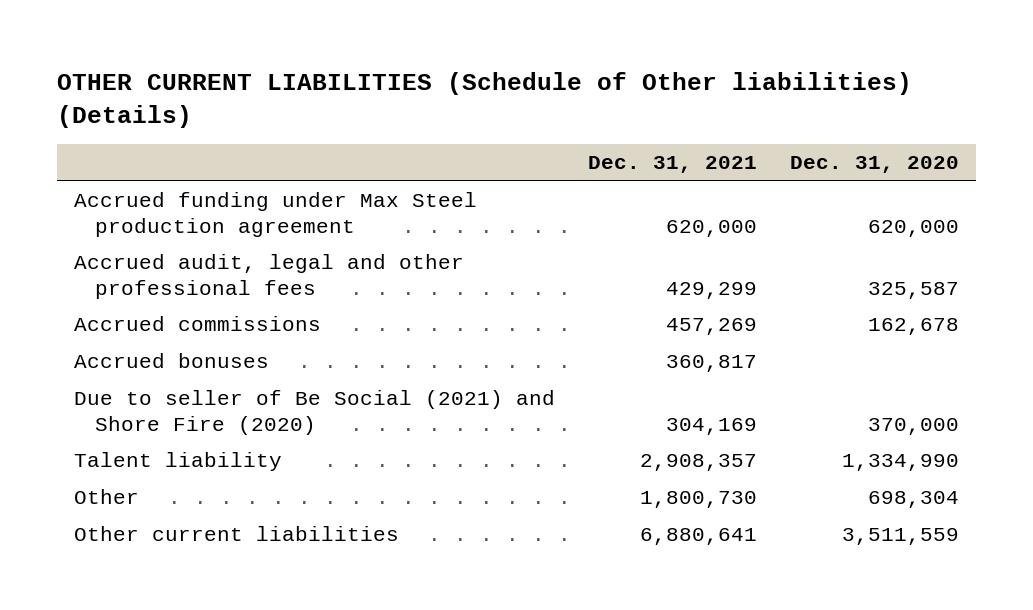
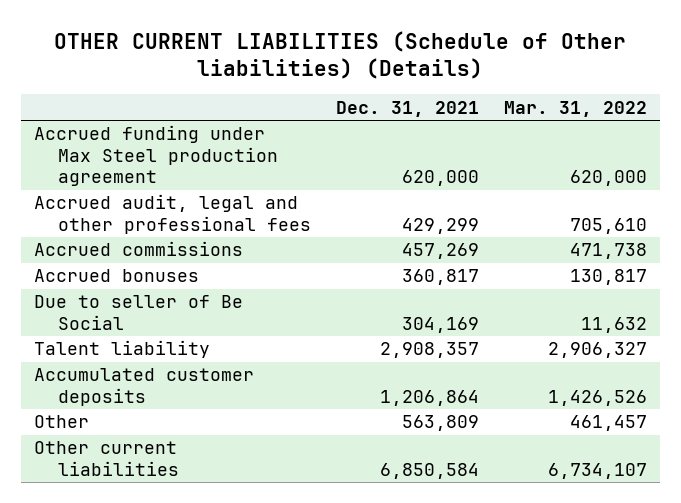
[790,156,960,174] Dec. 31, 2020 -> none
none -> [504,100,648,117] Mar. 31, 2022
[73,390,555,436] Due to seller of Be Social (2021) and Shore Fire (2020) -> [33,295,243,330] Due to seller of Be Social
none -> [33,368,254,406] Accumulated customer deposits
[639,491,757,509] 1,800,730 -> [402,415,480,432] 563,809
[639,528,757,546] 6,880,641 -> [380,462,480,479] 6,850,584

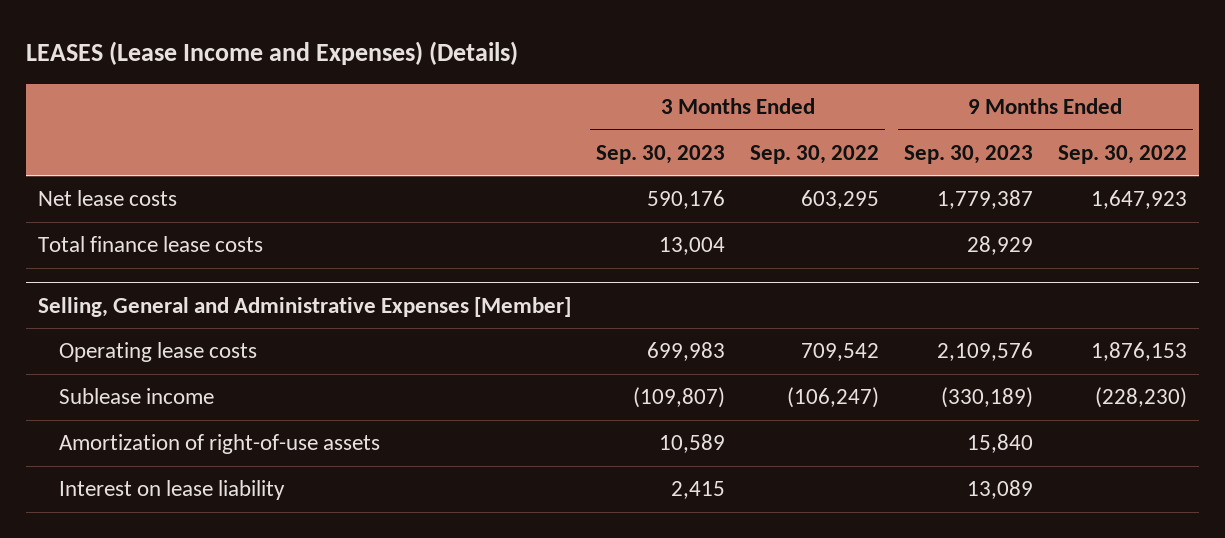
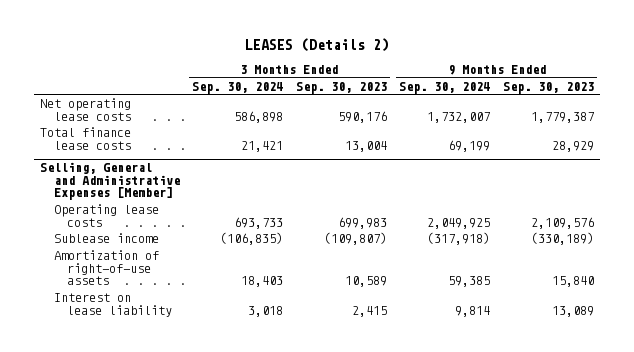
[25,41,518,66] LEASES (Lease Income and Expenses) (Details) -> [244,38,389,53] LEASES (Details 2)
[750,144,880,164] Sep. 30, 2022 -> none
[1057,144,1187,164] Sep. 30, 2022 -> none
none -> [192,81,284,94] Sep. 30, 2024
none -> [399,81,491,94] Sep. 30, 2024
[38,190,178,207] Net lease costs -> [40,98,132,121] Net operating lease costs

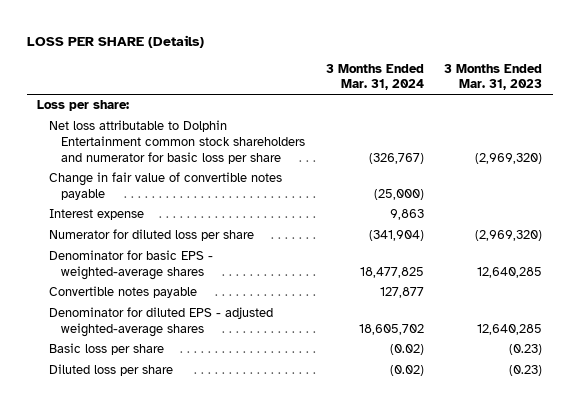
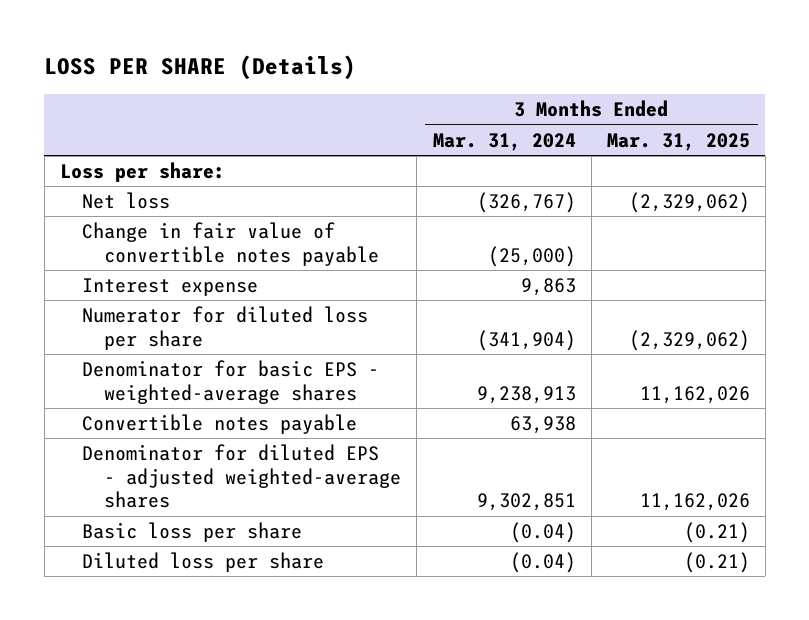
[444,63,543,91] 3 Months Ended Mar. 31, 2023 -> none
none -> [606,132,750,151] Mar. 31, 2025
[49,120,306,164] Net loss attributable to Dolphin Entertainment common stock shareholders and numerator for basic loss per share -> [82,192,171,210] Net loss
[359,267,424,279] 18,477,825 -> [476,385,576,404] 9,238,913
[379,287,424,299] 127,877 -> [509,416,576,435] 63,938
[358,324,424,336] 18,605,702 -> [476,493,576,512] 9,302,851
[389,344,424,356] (0.02) -> [509,522,576,544] (0.04)
[389,365,424,377] (0.02) -> [509,552,576,574] (0.04)

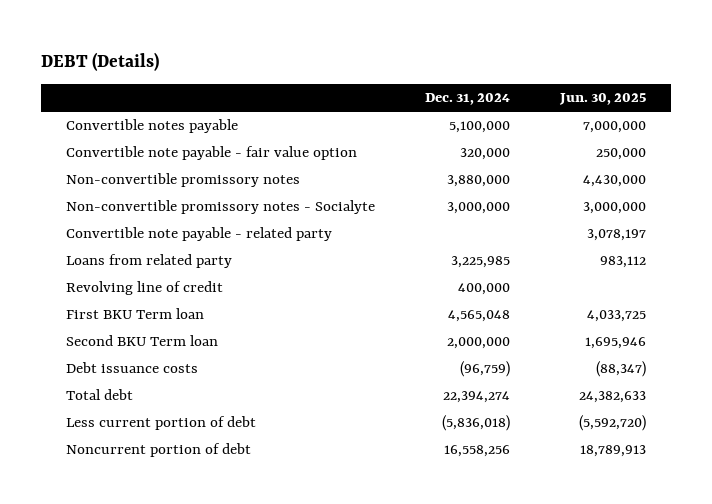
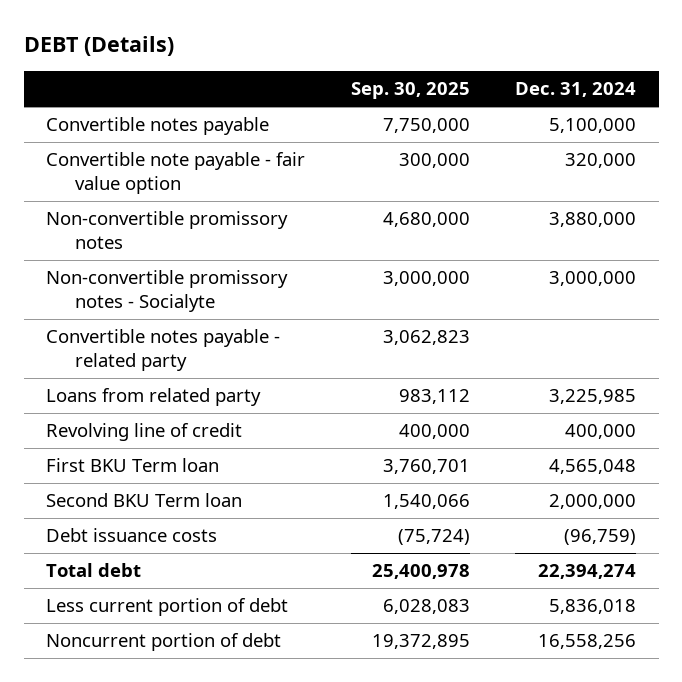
[559,93,647,106] Jun. 30, 2025 -> none
none -> [350,82,470,100] Sep. 30, 2025
[65,227,332,242] Convertible note payable - related party -> [46,329,281,371] Convertible notes payable - related party
[442,415,511,432] (5,836,018) -> [549,599,637,615] 5,836,018

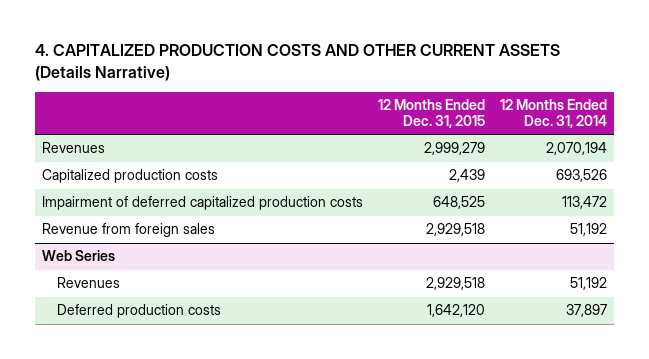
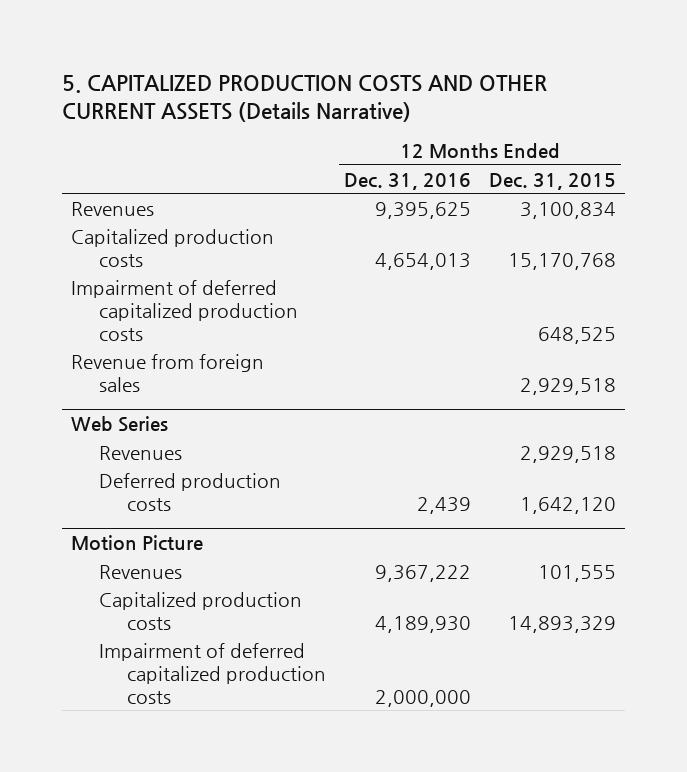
[35,44,561,81] 4. CAPITALIZED PRODUCTION COSTS AND OTHER CURRENT ASSETS (Details Narrative) -> [61,74,547,123] 5. CAPITALIZED PRODUCTION COSTS AND OTHER CURRENT ASSETS (Details Narrative)
[499,99,607,129] 12 Months Ended Dec. 31, 2014 -> none
none -> [343,172,471,190] Dec. 31, 2016
[424,142,486,156] 2,999,279 -> [520,201,617,219] 3,100,834
[449,169,486,183] 2,439 -> [508,252,617,270] 15,170,768
none -> [70,535,203,552] Motion Picture
none -> [98,564,182,579] Revenues
none -> [98,591,302,630] Capitalized production costs
none -> [98,642,326,704] Impairment of deferred capitalized production costs

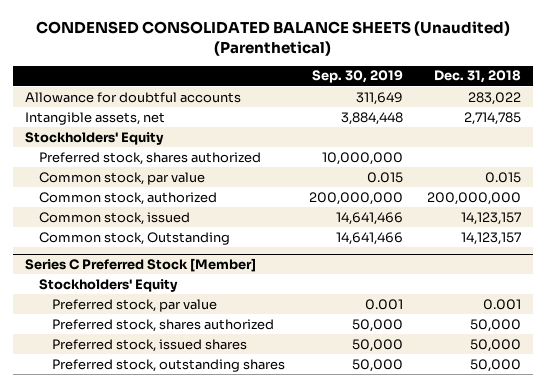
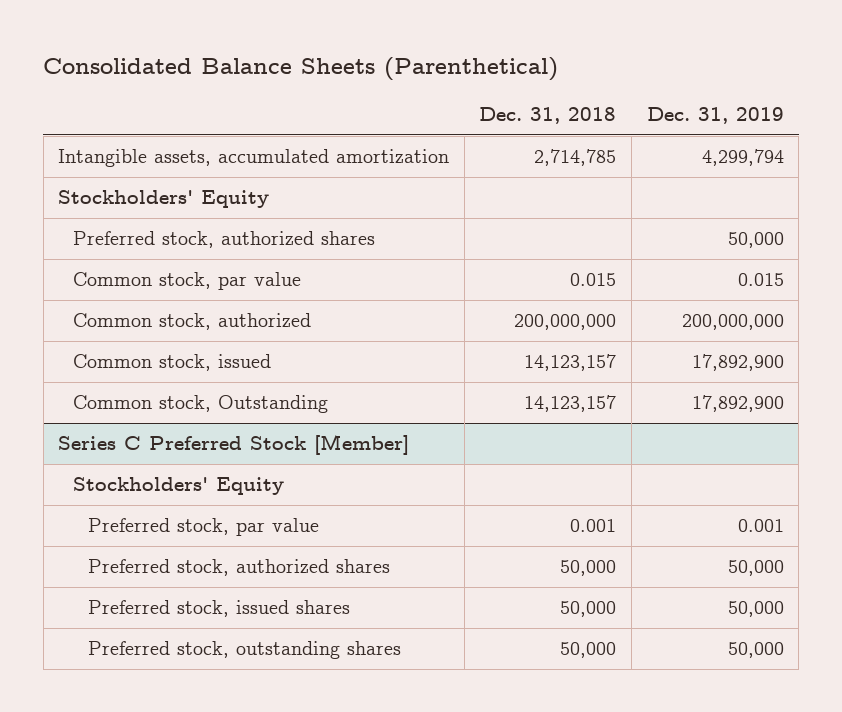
[35,20,510,56] CONDENSED CONSOLIDATED BALANCE SHEETS (Unaudited) (Parenthetical) -> [43,57,559,82] Consolidated Balance Sheets (Parenthetical)
[312,70,404,84] Sep. 30, 2019 -> none
none -> [646,107,784,125] Dec. 31, 2019
[24,91,241,103] Allowance for doubtful accounts -> none
[24,111,165,125] Intangible assets, net -> [58,149,450,168] Intangible assets, accumulated amortization
[38,151,261,165] Preferred stock, shares authorized -> [73,231,376,249] Preferred stock, authorized shares
[52,318,275,332] Preferred stock, shares authorized -> [88,559,391,577] Preferred stock, authorized shares

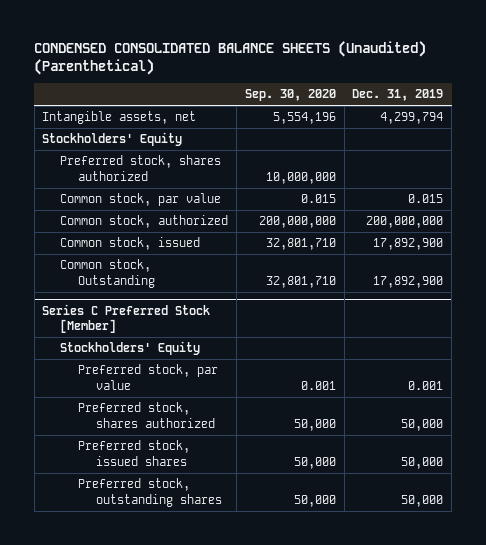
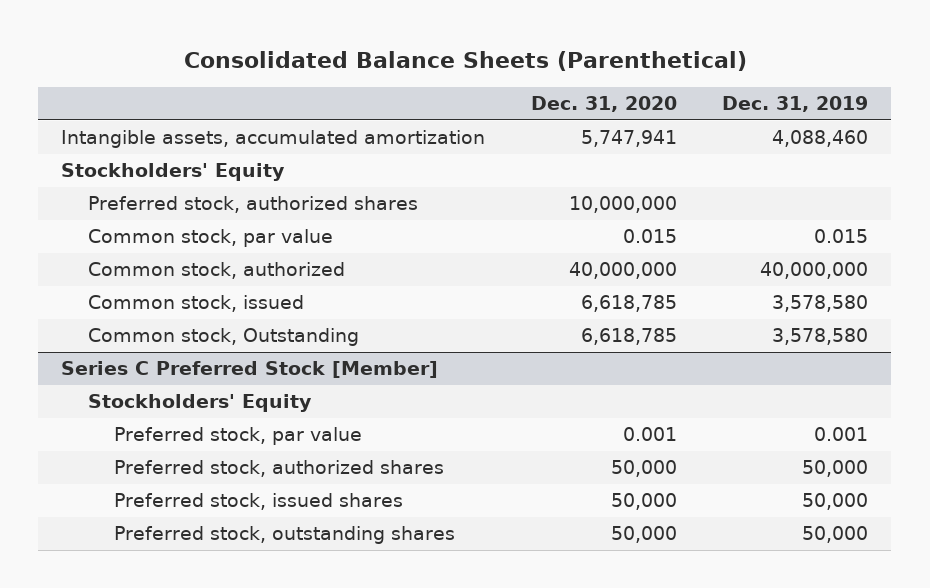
[34,40,427,76] CONDENSED CONSOLIDATED BALANCE SHEETS (Unaudited) (Parenthetical) -> [183,50,747,71] Consolidated Balance Sheets (Parenthetical)
[244,89,336,102] Sep. 30, 2020 -> none
none -> [530,96,677,113] Dec. 31, 2020
[42,111,197,125] Intangible assets, net -> [61,130,486,149] Intangible assets, accumulated amortization
[380,112,444,125] 4,299,794 -> [772,130,869,148] 4,088,460
[60,155,222,181] Preferred stock, shares authorized -> [87,196,418,214] Preferred stock, authorized shares
[366,216,444,229] 200,000,000 -> [760,262,869,280] 40,000,000
[373,238,444,251] 17,892,900 -> [772,295,869,313] 3,578,580
[373,275,444,288] 17,892,900 -> [772,328,869,346] 3,578,580
[78,402,216,428] Preferred stock, shares authorized -> [114,460,445,478] Preferred stock, authorized shares

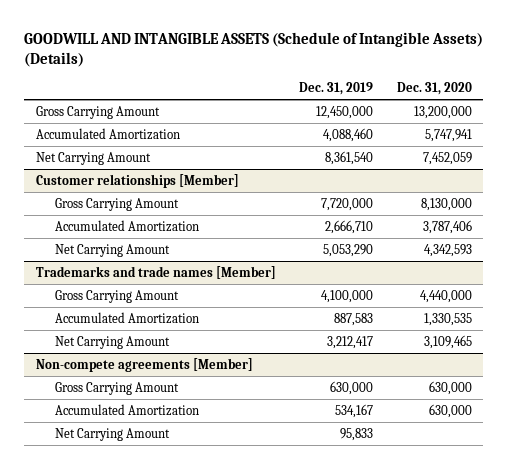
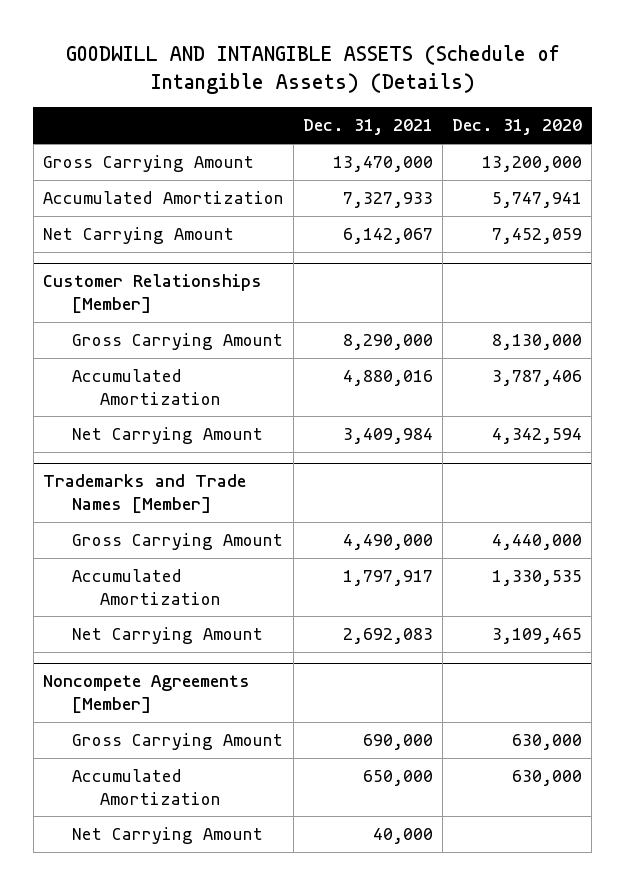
[299,82,374,96] Dec. 31, 2019 -> none
none -> [303,119,434,136] Dec. 31, 2021
[36,173,240,188] Customer relationships [Member] -> [42,274,262,313] Customer Relationships [Member]
[423,243,472,257] 4,342,593 -> [492,428,583,445] 4,342,594
[36,265,277,279] Trademarks and trade names [Member] -> [42,474,246,513] Trademarks and Trade Names [Member]
[36,357,254,372] Non-compete agreements [Member] -> [42,675,250,713] Noncompete Agreements [Member]

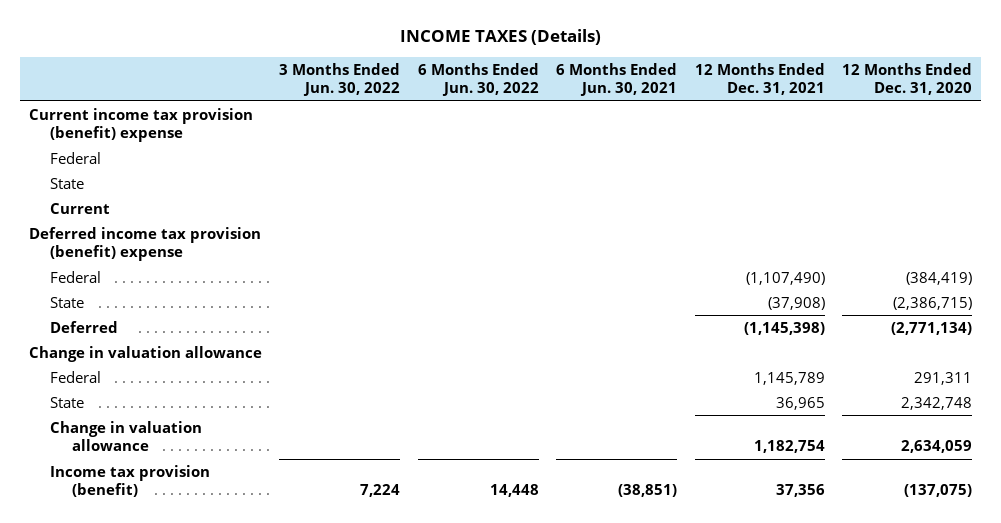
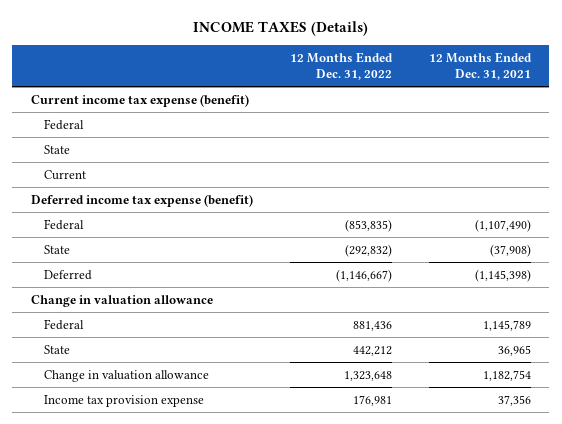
[279,62,401,97] 3 Months Ended Jun. 30, 2022 -> none
[417,62,539,97] 6 Months Ended Jun. 30, 2022 -> none
[556,62,678,97] 6 Months Ended Jun. 30, 2021 -> none
[842,62,973,96] 12 Months Ended Dec. 31, 2020 -> none
none -> [289,51,393,80] 12 Months Ended Dec. 31, 2022
[28,107,253,143] Current income tax provision (benefit) expense -> [30,93,249,107] Current income tax expense (benefit)
[28,226,261,262] Deferred income tax provision (benefit) expense -> [30,193,253,207] Deferred income tax expense (benefit)
[50,464,211,498] Income tax provision (benefit) -> [43,394,204,407] Income tax provision expense

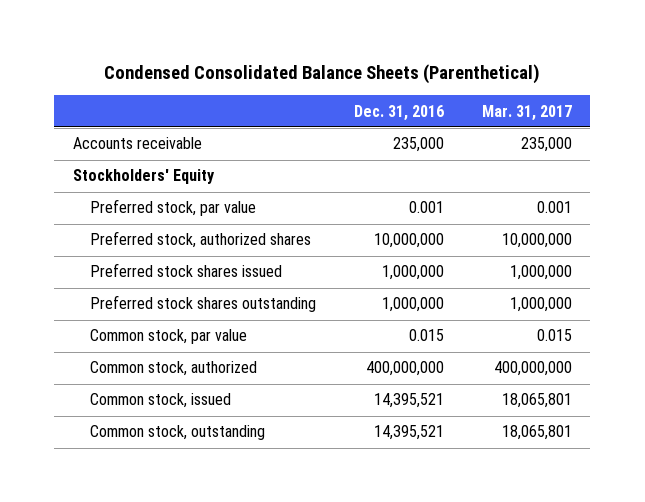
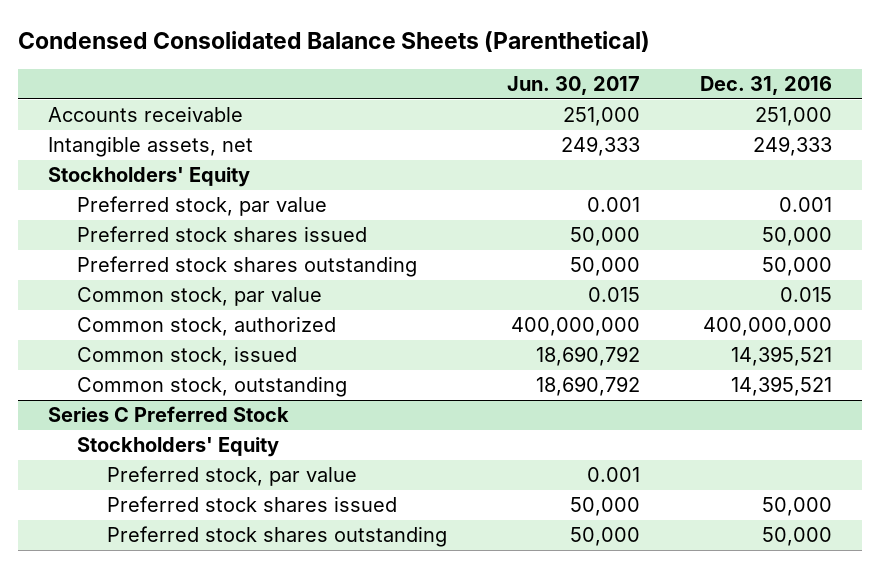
[481,104,572,121] Mar. 31, 2017 -> none
none -> [506,76,640,96] Jun. 30, 2017
[392,137,444,153] 235,000 -> [755,107,833,127] 251,000
none -> [47,136,253,158] Intangible assets, net
[90,231,312,249] Preferred stock, authorized shares -> none
[381,265,444,281] 1,000,000 -> [762,227,833,247] 50,000
[381,297,444,313] 1,000,000 -> [762,257,833,277] 50,000
none -> [47,406,289,423] Series C Preferred Stock
none -> [77,437,280,458] Stockholders' Equity
none -> [106,466,357,487] Preferred stock, par value
none -> [106,496,397,513] Preferred stock shares issued
none -> [106,526,447,548] Preferred stock shares outstanding

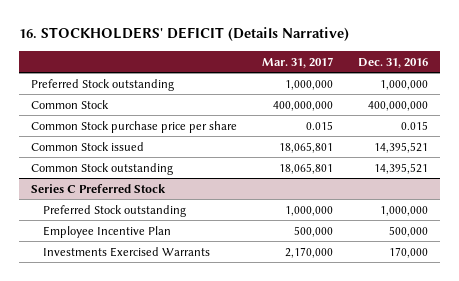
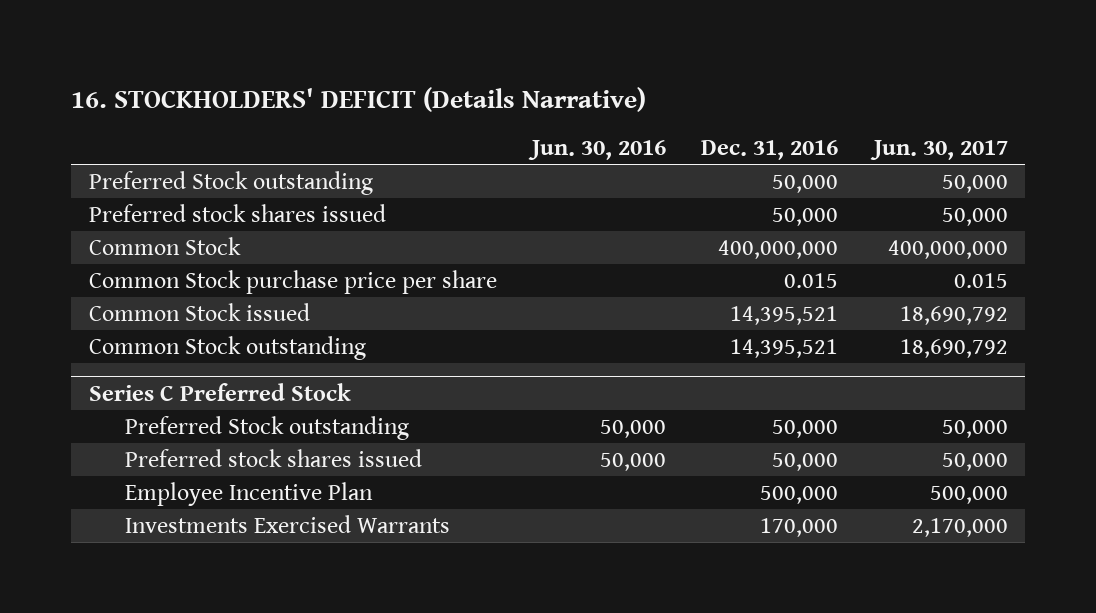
[262,56,334,68] Mar. 31, 2017 -> none
none -> [528,139,667,160] Jun. 30, 2016
none -> [869,139,1008,160] Jun. 30, 2017
[379,79,428,90] 1,000,000 -> [772,174,839,193] 50,000
none -> [88,203,386,222] Preferred stock shares issued
[379,205,428,216] 1,000,000 -> [772,419,839,438] 50,000
none -> [125,448,423,467] Preferred stock shares issued

